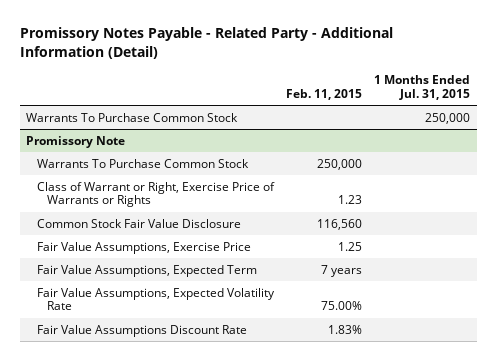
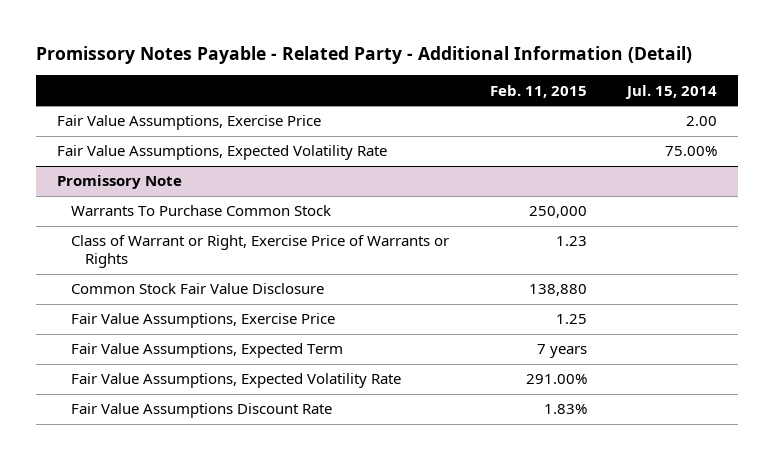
[374,75,471,101] 1 Months Ended Jul. 31, 2015 -> none
none -> [625,84,718,99] Jul. 15, 2014
[26,112,239,122] Warrants To Purchase Common Stock -> none
none -> [56,115,321,131] Fair Value Assumptions, Exercise Price
none -> [56,145,387,161] Fair Value Assumptions, Expected Volatility Rate
[316,218,362,230] 116,560 -> [528,284,587,297] 138,880
[320,301,362,311] 75.00% -> [525,374,587,385] 291.00%

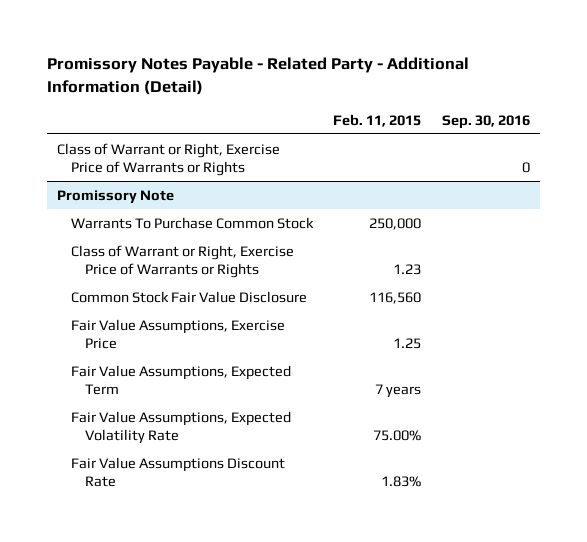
[625,84,718,99] Jul. 15, 2014 -> none
none -> [441,114,530,129] Sep. 30, 2016
[56,115,321,131] Fair Value Assumptions, Exercise Price -> none
[56,145,387,161] Fair Value Assumptions, Expected Volatility Rate -> none
none -> [56,142,280,176] Class of Warrant or Right, Exercise Price of Warrants or Rights
[528,284,587,297] 138,880 -> [369,291,422,304] 116,560
[525,374,587,385] 291.00% -> [373,429,422,441] 75.00%

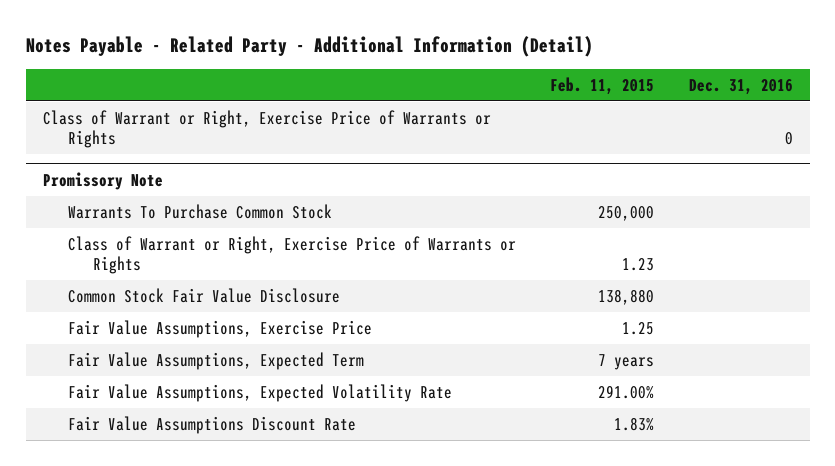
[46,57,469,95] Promissory Notes Payable - Related Party - Additional Information (Detail) -> [25,36,593,58] Notes Payable - Related Party - Additional Information (Detail)
[441,114,530,129] Sep. 30, 2016 -> none
none -> [688,79,793,96] Dec. 31, 2016
[369,291,422,304] 116,560 -> [598,288,655,305] 138,880
[373,429,422,441] 75.00% -> [598,384,655,399] 291.00%

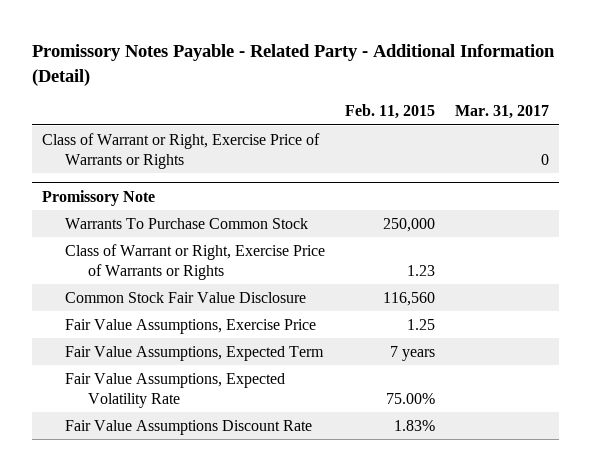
[25,36,593,58] Notes Payable - Related Party - Additional Information (Detail) -> [31,43,555,86] Promissory Notes Payable - Related Party - Additional Information (Detail)
[688,79,793,96] Dec. 31, 2016 -> none
none -> [454,105,549,120] Mar. 31, 2017
[598,288,655,305] 138,880 -> [382,291,435,306] 116,560
[598,384,655,399] 291.00% -> [385,392,435,404] 75.00%

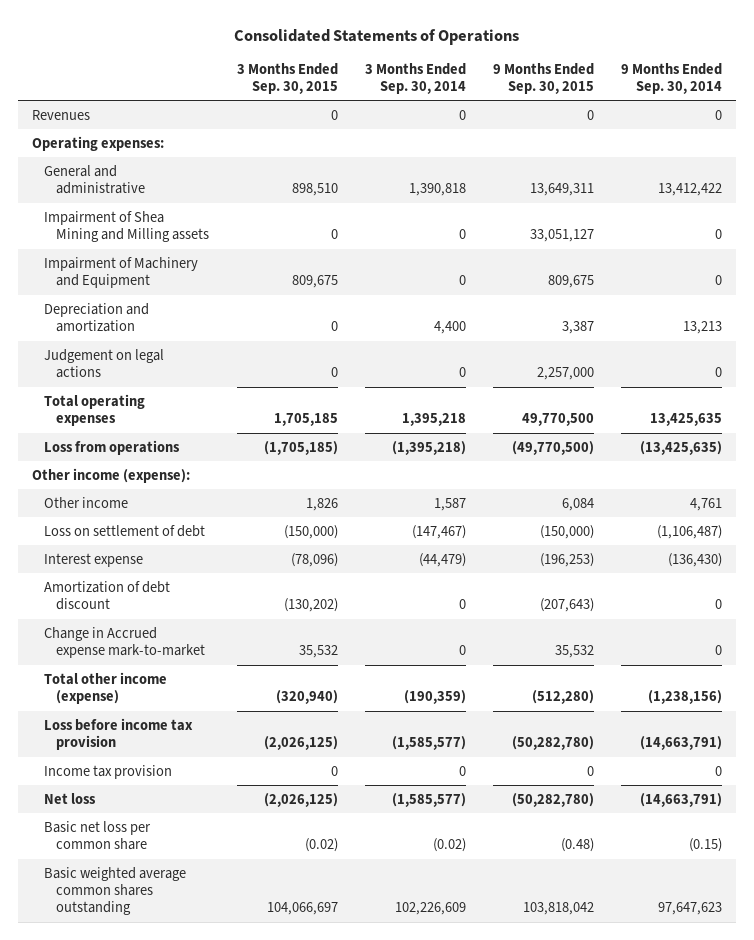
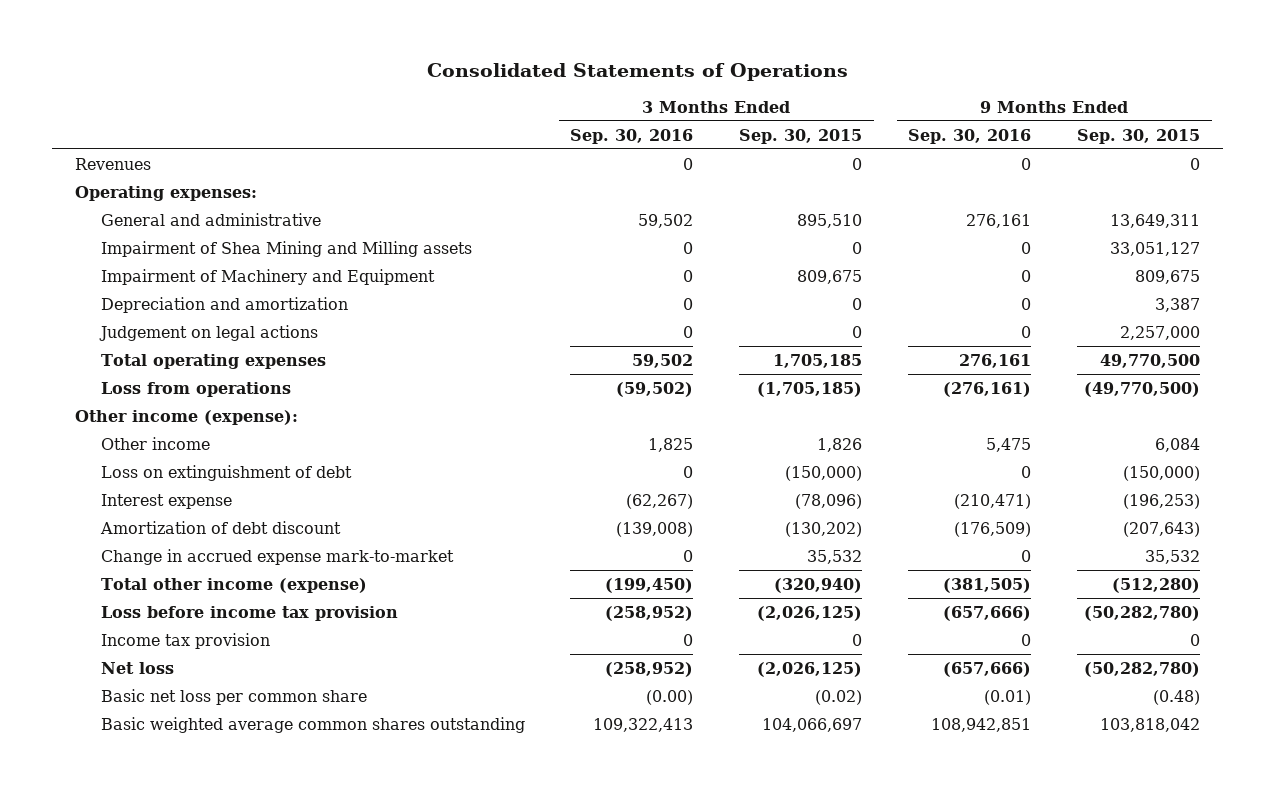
[364,62,466,94] 3 Months Ended Sep. 30, 2014 -> none
[621,62,723,94] 9 Months Ended Sep. 30, 2014 -> none
none -> [570,128,694,144] Sep. 30, 2016
none -> [908,128,1032,144] Sep. 30, 2016
[291,183,338,197] 898,510 -> [797,213,863,228] 895,510
[44,524,206,537] Loss on settlement of debt -> [100,464,352,481] Loss on extinguishment of debt
[44,626,206,659] Change in Accrued expense mark-to-market -> [100,548,454,565] Change in accrued expense mark-to-market

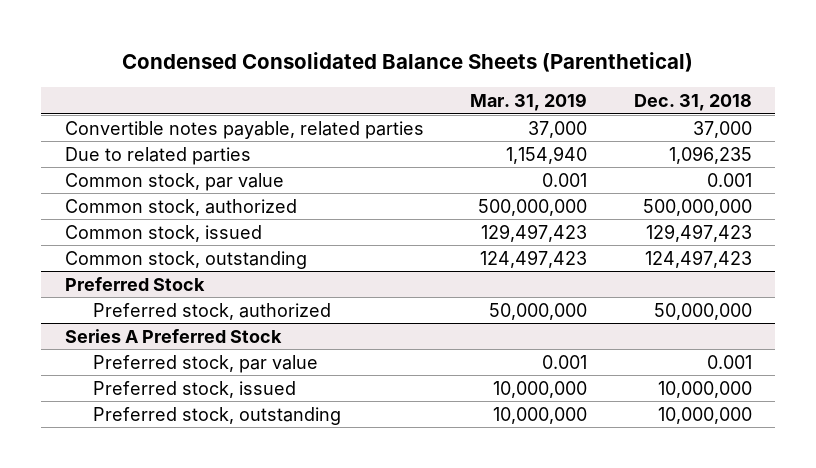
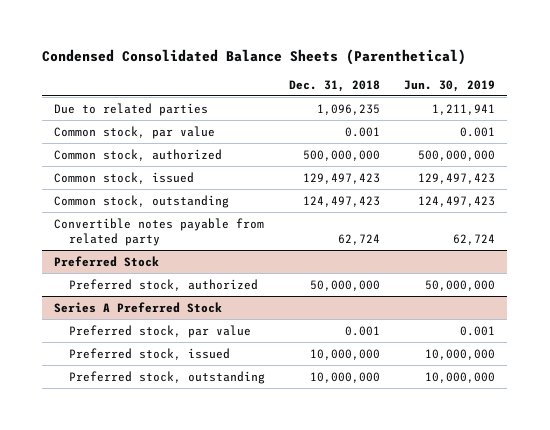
[470,93,588,112] Mar. 31, 2019 -> none
none -> [404,79,496,92] Jun. 30, 2019
[64,120,424,139] Convertible notes payable, related parties -> none
none -> [54,217,265,246] Convertible notes payable from related party

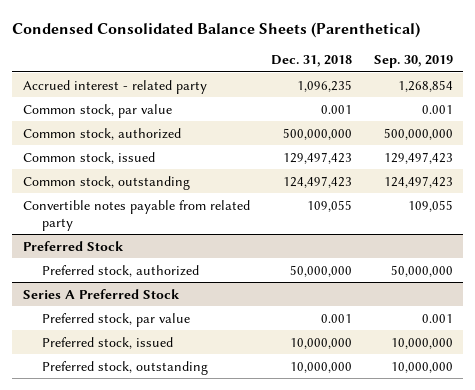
[404,79,496,92] Jun. 30, 2019 -> none
none -> [373,55,453,69] Sep. 30, 2019
[54,102,209,116] Due to related parties -> [22,79,207,94] Accrued interest - related party
[337,233,380,245] 62,724 -> [307,199,353,212] 109,055

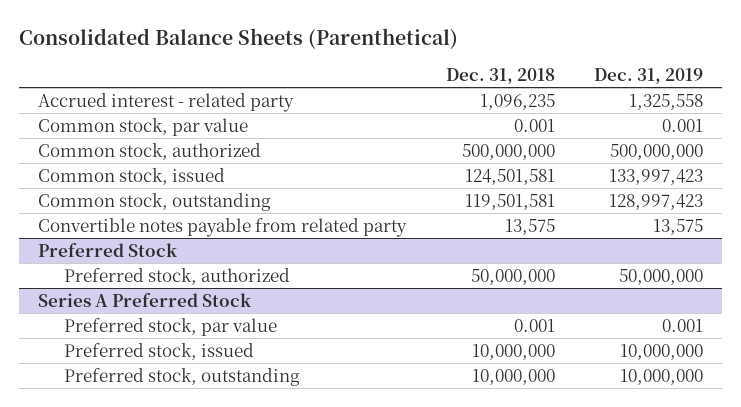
[12,21,421,38] Condensed Consolidated Balance Sheets (Parenthetical) -> [18,27,458,49] Consolidated Balance Sheets (Parenthetical)
[373,55,453,69] Sep. 30, 2019 -> none
none -> [593,67,703,84] Dec. 31, 2019
[283,151,353,164] 129,497,423 -> [464,168,555,185] 124,501,581
[283,175,353,188] 124,497,423 -> [464,193,555,210] 119,501,581
[307,199,353,212] 109,055 -> [504,218,555,235] 13,575

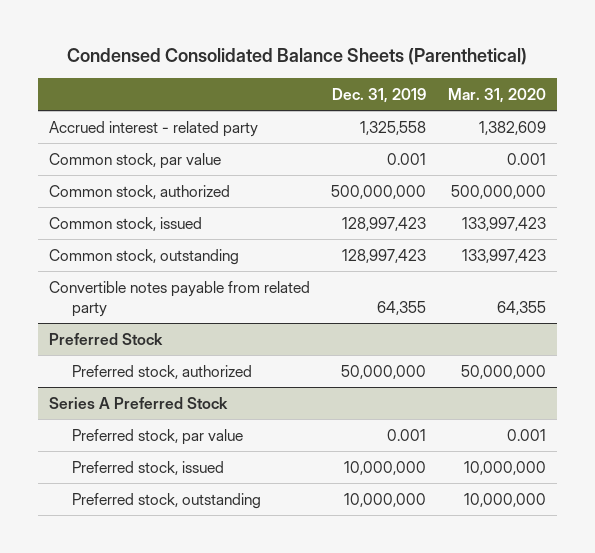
[18,27,458,49] Consolidated Balance Sheets (Parenthetical) -> [67,48,528,66] Condensed Consolidated Balance Sheets (Parenthetical)
[445,67,555,84] Dec. 31, 2018 -> none
none -> [448,87,547,103] Mar. 31, 2020
[608,168,703,185] 133,997,423 -> [342,216,427,231] 128,997,423
[652,218,703,235] 13,575 -> [377,300,427,315] 64,355

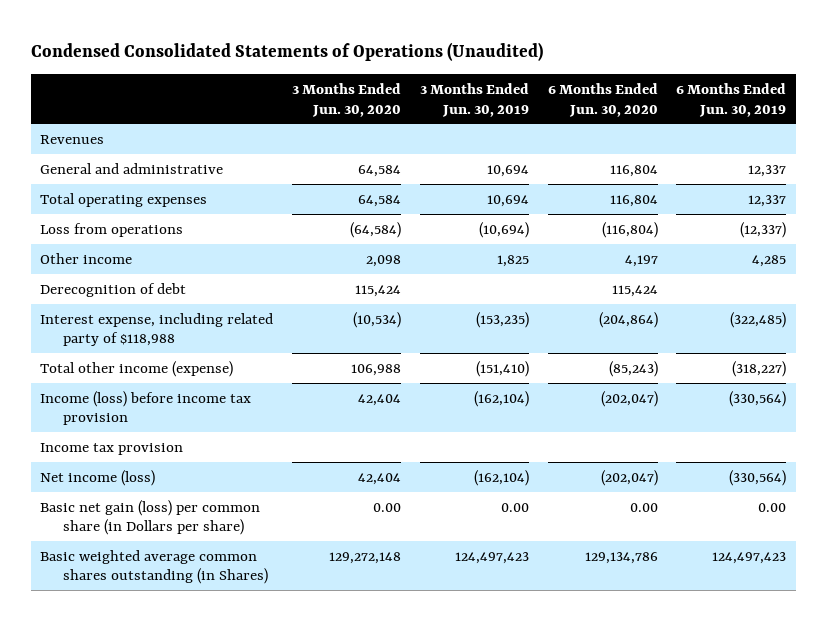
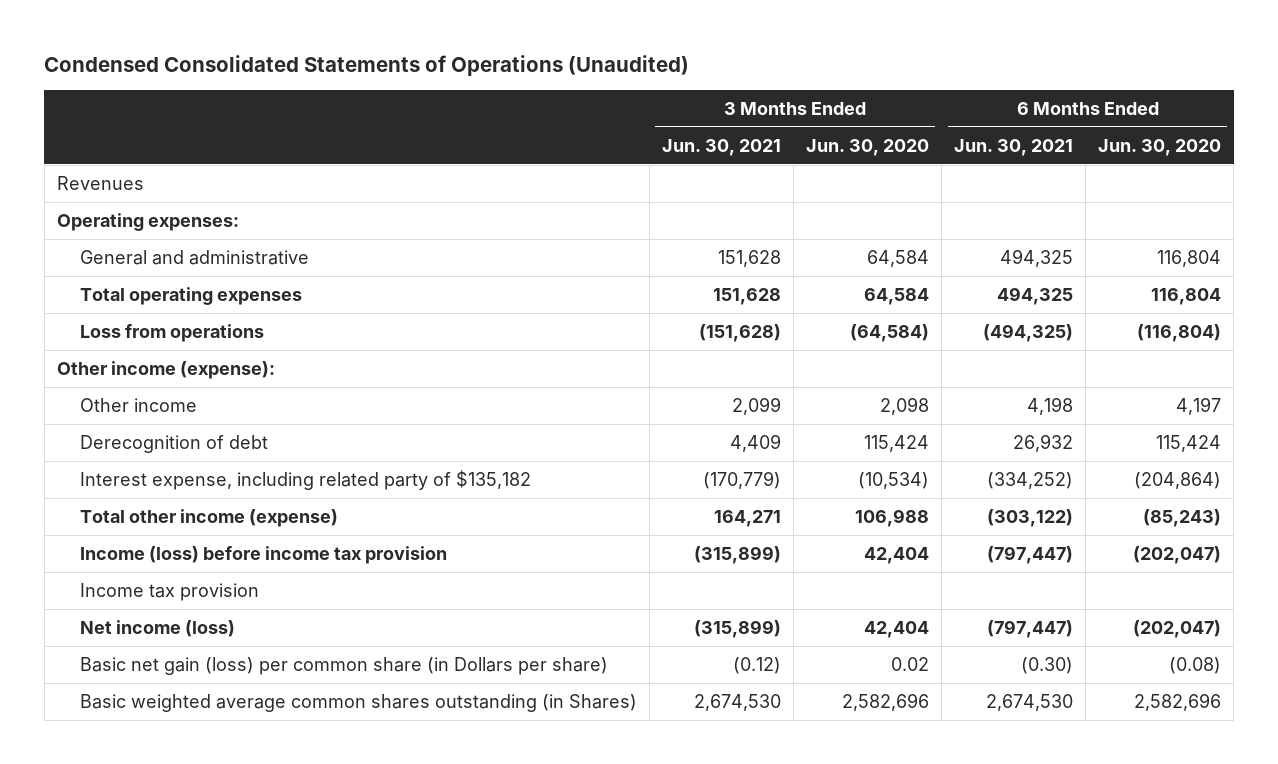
[419,82,529,117] 3 Months Ended Jun. 30, 2019 -> none
[676,82,787,117] 6 Months Ended Jun. 30, 2019 -> none
none -> [661,138,781,156] Jun. 30, 2021
none -> [953,138,1073,156] Jun. 30, 2021
none -> [56,212,239,231] Operating expenses:
none -> [56,360,275,379] Other income (expense):
[40,312,274,347] Interest expense, including related party of $118,988 -> [79,469,531,490] Interest expense, including related party of $135,182
[373,502,402,512] 0.00 -> [890,656,929,671] 0.02
[629,502,658,512] 0.00 -> [1169,656,1222,674] (0.08)
[329,551,402,564] 129,272,148 -> [841,692,929,711] 2,582,696
[584,551,658,564] 129,134,786 -> [1134,692,1222,711] 2,582,696

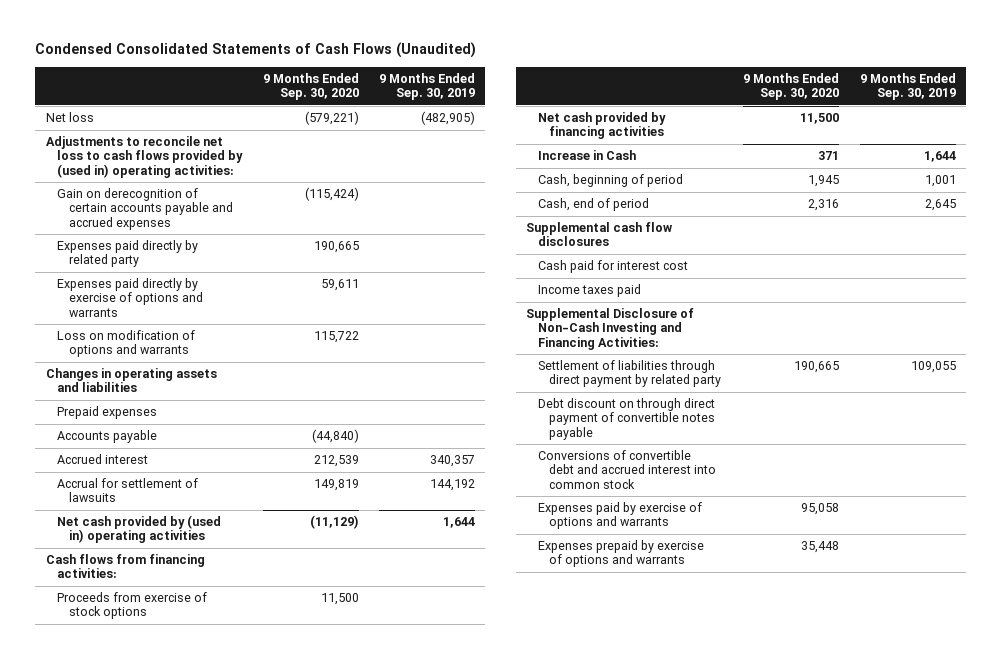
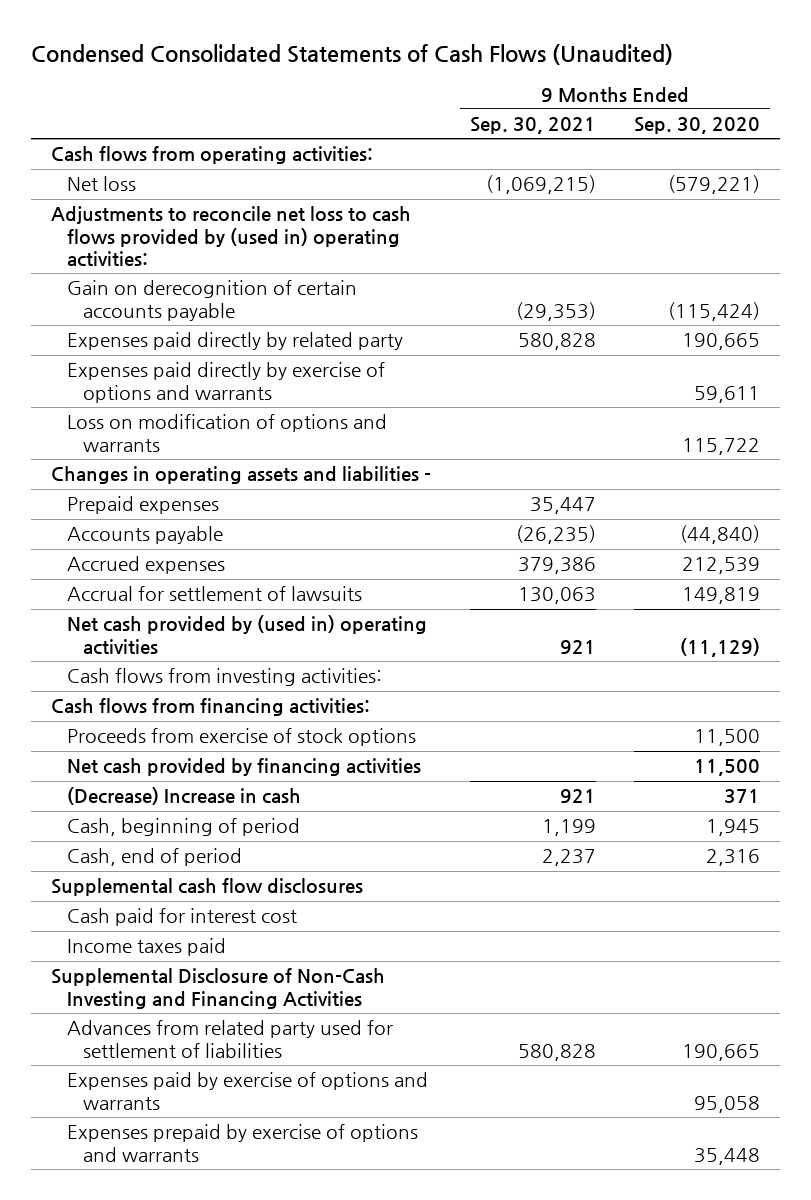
[378,73,475,101] 9 Months Ended Sep. 30, 2019 -> none
none -> [469,117,596,135] Sep. 30, 2021
none -> [50,146,373,165] Cash flows from operating activities:
[57,188,233,230] Gain on derecognition of certain accounts payable and accrued expenses -> [66,280,357,321] Gain on derecognition of certain accounts payable
[45,368,217,393] Changes in operating assets and liabilities -> [50,466,431,485] Changes in operating assets and liabilities -
[57,454,149,465] Accrued interest -> [66,556,225,575] Accrued expenses
none -> [66,668,382,687] Cash flows from investing activities:
[537,150,636,161] Increase in Cash -> [66,787,301,806] (Decrease) Increase in cash
[537,398,716,440] Debt discount on through direct payment of convertible notes payable -> none
[537,450,717,489] Conversions of convertible debt and accrued interest into common stock -> none
[526,308,695,350] Supplemental Disclosure of Non-Cash Investing and Financing Activities: -> [50,968,385,1009] Supplemental Disclosure of Non-Cash Investing and Financing Activities
[537,360,722,388] Settlement of liabilities through direct payment by related party -> [66,1020,393,1058] Advances from related party used for settlement of liabilities

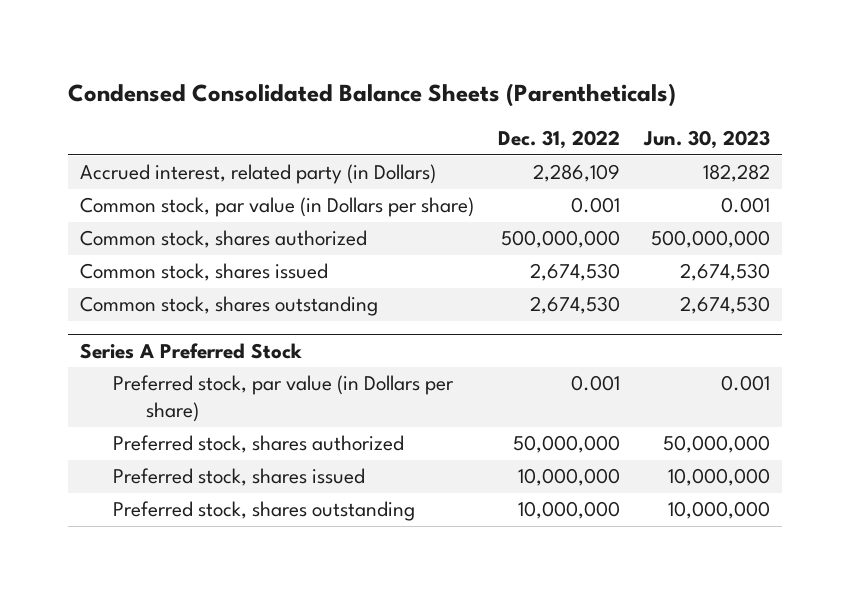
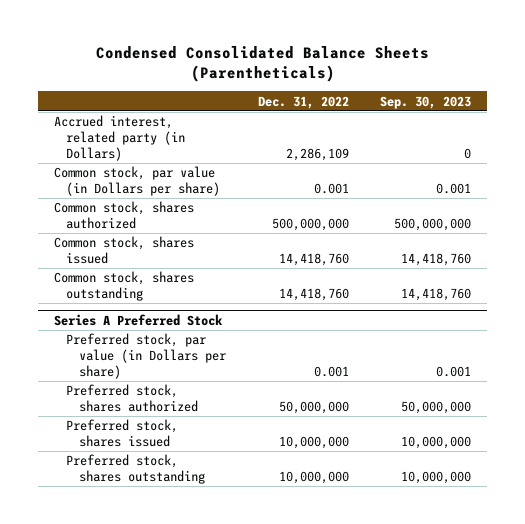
[643,130,771,150] Jun. 30, 2023 -> none
none -> [380,95,472,109] Sep. 30, 2023
[530,263,621,282] 2,674,530 -> [278,252,349,266] 14,418,760
[530,296,621,315] 2,674,530 -> [278,287,349,301] 14,418,760

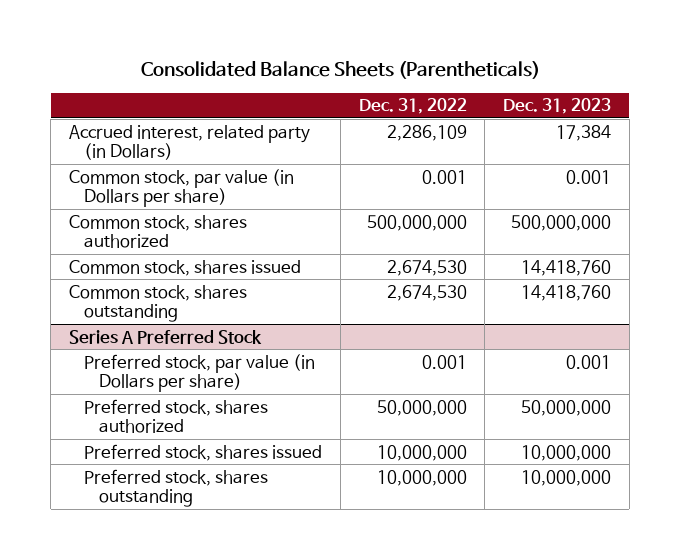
[95,46,429,83] Condensed Consolidated Balance Sheets (Parentheticals) -> [141,61,541,80] Consolidated Balance Sheets (Parentheticals)
[380,95,472,109] Sep. 30, 2023 -> none
none -> [503,98,612,115] Dec. 31, 2023
[278,252,349,266] 14,418,760 -> [386,259,467,276] 2,674,530
[278,287,349,301] 14,418,760 -> [386,284,467,301] 2,674,530

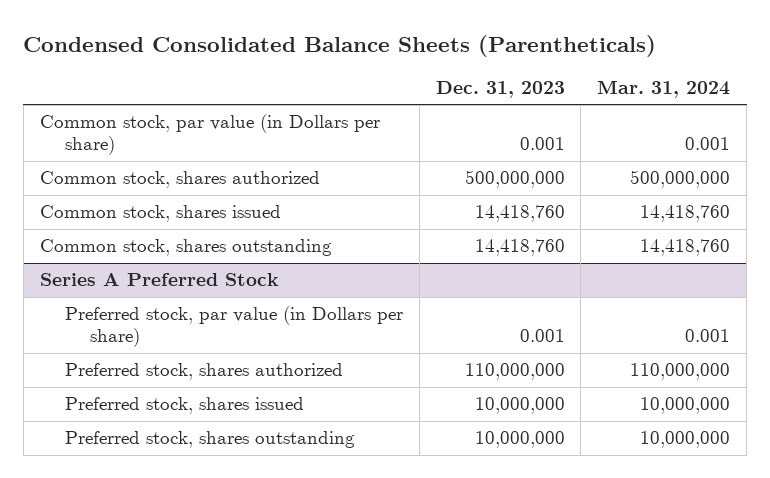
[141,61,541,80] Consolidated Balance Sheets (Parentheticals) -> [23,35,657,58] Condensed Consolidated Balance Sheets (Parentheticals)
[358,98,467,115] Dec. 31, 2022 -> none
none -> [597,79,731,98] Mar. 31, 2024
[69,124,311,160] Accrued interest, related party (in Dollars) -> none
[521,399,612,416] 50,000,000 -> [464,363,565,381] 110,000,000

